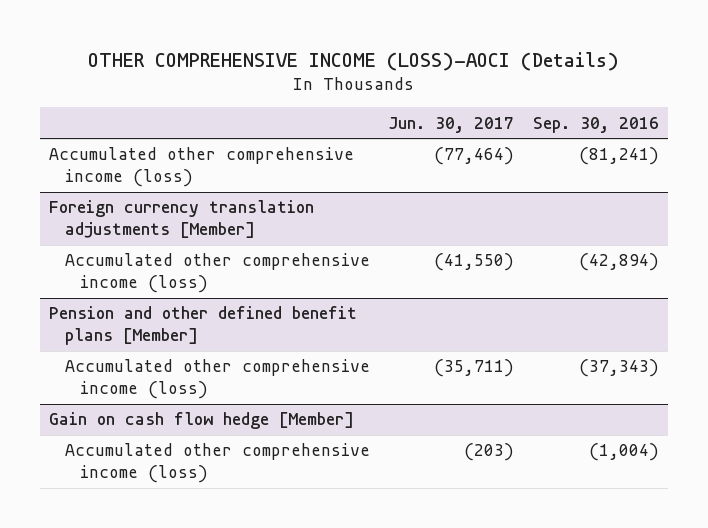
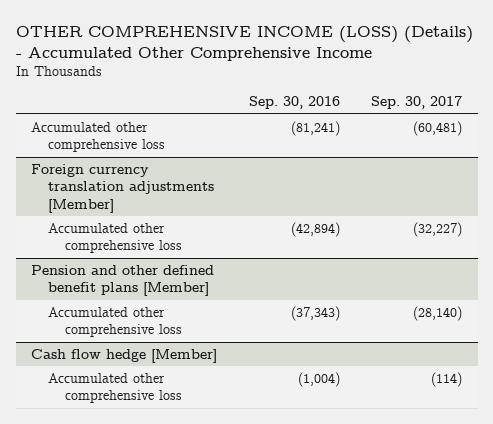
[88,51,620,71] OTHER COMPREHENSIVE INCOME (LOSS)-AOCI (Details) -> [15,25,473,61] OTHER COMPREHENSIVE INCOME (LOSS) (Details) - Accumulated Other Comprehensive Income
[388,116,515,133] Jun. 30, 2017 -> none
none -> [371,96,463,110] Sep. 30, 2017
[49,147,355,188] Accumulated other comprehensive income (loss) -> [31,121,166,153] Accumulated other comprehensive loss
[64,253,370,294] Accumulated other comprehensive income (loss) -> [48,222,183,254] Accumulated other comprehensive loss
[64,359,370,400] Accumulated other comprehensive income (loss) -> [48,306,183,338] Accumulated other comprehensive loss
[49,412,355,430] Gain on cash flow hedge [Member] -> [31,348,218,363] Cash flow hedge [Member]
[64,443,370,484] Accumulated other comprehensive income (loss) -> [48,372,183,404] Accumulated other comprehensive loss

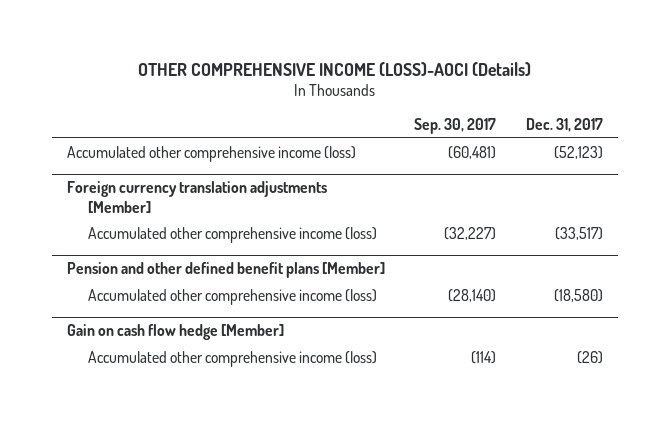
[15,25,473,61] OTHER COMPREHENSIVE INCOME (LOSS) (Details) - Accumulated Other Comprehensive Income -> [137,61,531,76] OTHER COMPREHENSIVE INCOME (LOSS)-AOCI (Details)
[248,96,340,110] Sep. 30, 2016 -> none
none -> [526,118,604,133] Dec. 31, 2017
[31,121,166,153] Accumulated other comprehensive loss -> [66,145,356,162] Accumulated other comprehensive income (loss)
[48,222,183,254] Accumulated other comprehensive loss -> [88,226,378,243] Accumulated other comprehensive income (loss)
[48,306,183,338] Accumulated other comprehensive loss -> [88,288,378,305] Accumulated other comprehensive income (loss)
[31,348,218,363] Cash flow hedge [Member] -> [66,324,284,341] Gain on cash flow hedge [Member]
[48,372,183,404] Accumulated other comprehensive loss -> [88,350,378,367] Accumulated other comprehensive income (loss)

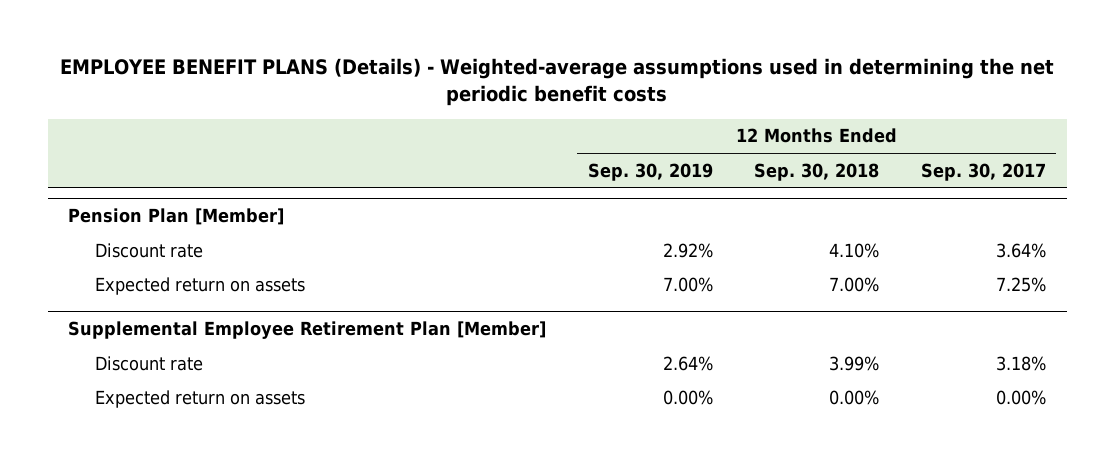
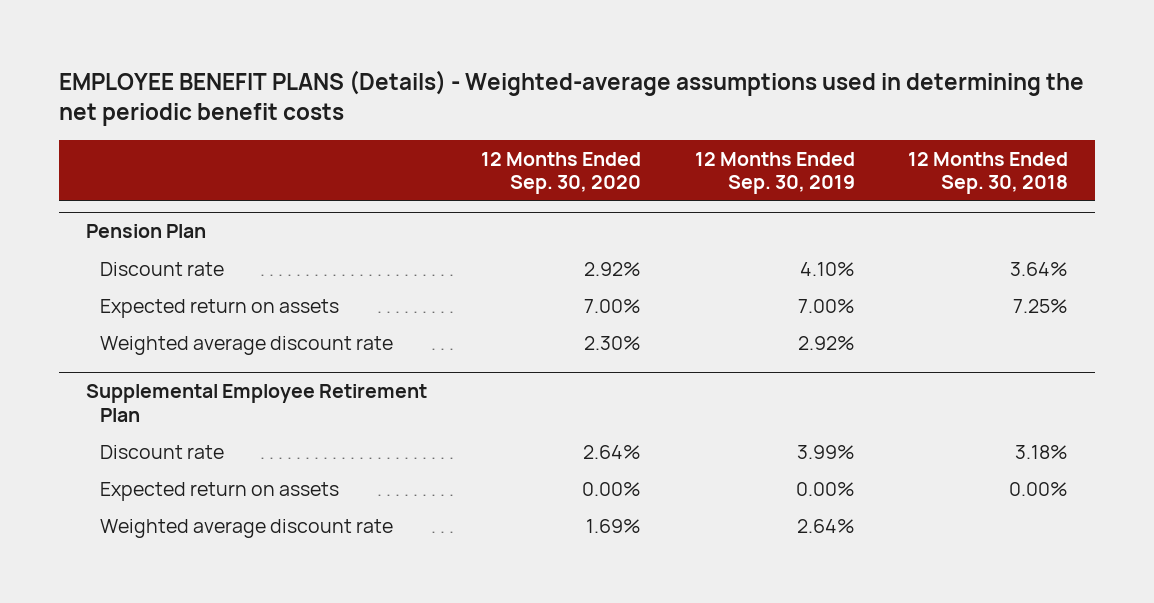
[920,162,1046,181] Sep. 30, 2017 -> none
none -> [480,151,641,195] 12 Months Ended Sep. 30, 2020
[68,208,285,226] Pension Plan [Member] -> [85,224,206,239] Pension Plan
[662,242,713,258] 2.92% -> [799,261,855,276] 4.10%
[829,242,880,258] 4.10% -> [1010,261,1069,276] 3.64%
[829,276,880,292] 7.00% -> [1013,298,1069,313] 7.25%
none -> [100,335,394,355] Weighted average discount rate
[68,321,547,340] Supplemental Employee Retirement Plan [Member] -> [85,384,427,422] Supplemental Employee Retirement Plan
[662,355,713,371] 2.64% -> [796,444,855,459] 3.99%
[829,355,880,371] 3.99% -> [1015,444,1069,459] 3.18%
none -> [100,518,394,538] Weighted average discount rate

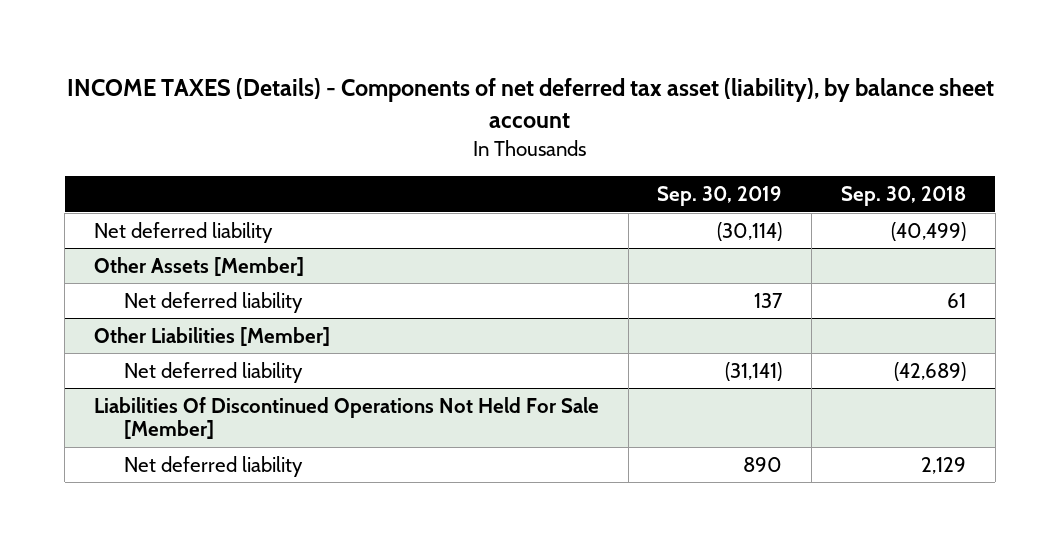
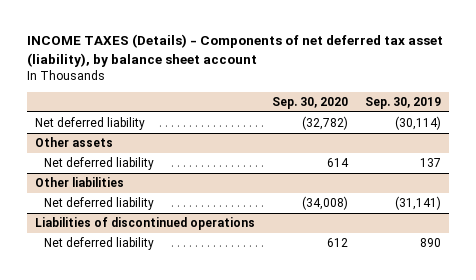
[841,186,967,207] Sep. 30, 2018 -> none
none -> [271,96,348,109] Sep. 30, 2020
[93,256,304,276] Other Assets [Member] -> [35,137,114,148] Other assets
[93,326,330,346] Other Liabilities [Member] -> [35,177,125,188] Other liabilities
[93,396,599,440] Liabilities Of Discontinued Operations Not Held For Sale [Member] -> [35,217,256,231] Liabilities of discontinued operations

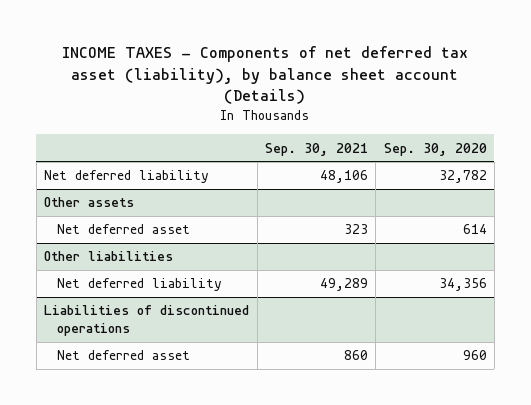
[26,34,443,67] INCOME TAXES (Details) - Components of net deferred tax asset (liability), by balance sheet account -> [62,46,469,105] INCOME TAXES - Components of net deferred tax asset (liability), by balance sheet account (Details)
[364,96,441,109] Sep. 30, 2019 -> none
none -> [264,142,368,156] Sep. 30, 2021
[301,116,348,131] (32,782) -> [438,170,487,184] 32,782
[44,157,155,171] Net deferred liability -> [56,224,190,235] Net deferred asset
[301,196,348,211] (34,008) -> [438,278,487,292] 34,356
[44,237,155,251] Net deferred liability -> [56,350,190,361] Net deferred asset
[326,238,348,248] 612 -> [462,350,487,361] 960

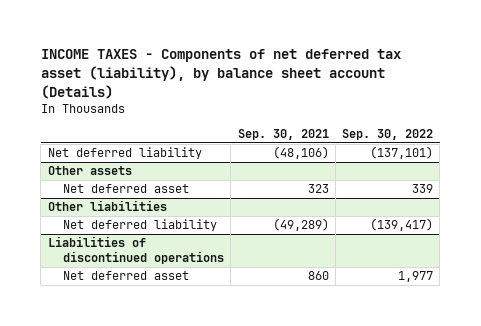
[383,142,487,156] Sep. 30, 2020 -> none
none -> [342,129,434,141] Sep. 30, 2022
[319,170,368,184] 48,106 -> [272,146,329,160] (48,106)
[319,278,368,292] 49,289 -> [272,218,329,232] (49,289)

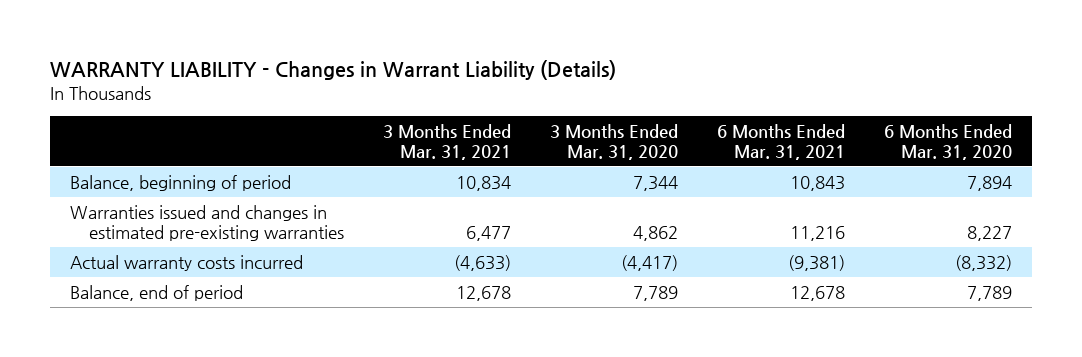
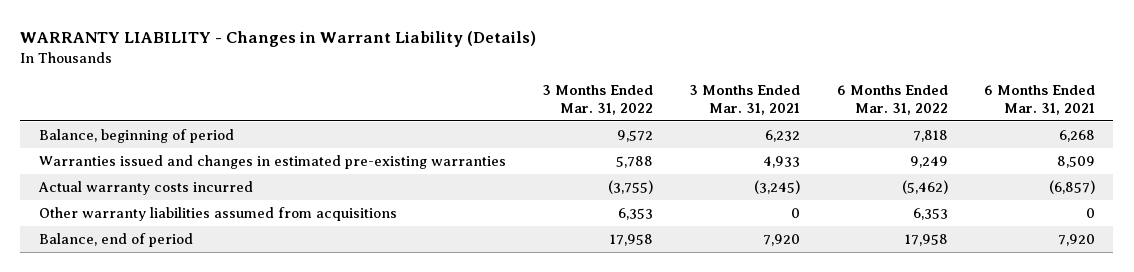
[550,123,679,160] 3 Months Ended Mar. 31, 2020 -> none
[884,123,1013,160] 6 Months Ended Mar. 31, 2020 -> none
none -> [541,85,653,115] 3 Months Ended Mar. 31, 2022
none -> [836,85,948,115] 6 Months Ended Mar. 31, 2022
[456,176,512,192] 10,834 -> [765,129,801,142] 6,232
[790,176,846,192] 10,843 -> [1058,129,1095,142] 6,268
[466,225,512,241] 6,477 -> [763,155,801,168] 4,933
[790,225,846,241] 11,216 -> [1056,155,1095,168] 8,509
[454,255,512,272] (4,633) -> [754,179,801,194] (3,245)
[788,255,846,272] (9,381) -> [1048,179,1095,194] (6,857)
none -> [38,206,397,221] Other warranty liabilities assumed from acquisitions
[456,286,512,302] 12,678 -> [763,233,801,246] 7,920
[790,286,846,302] 12,678 -> [1057,233,1095,246] 7,920

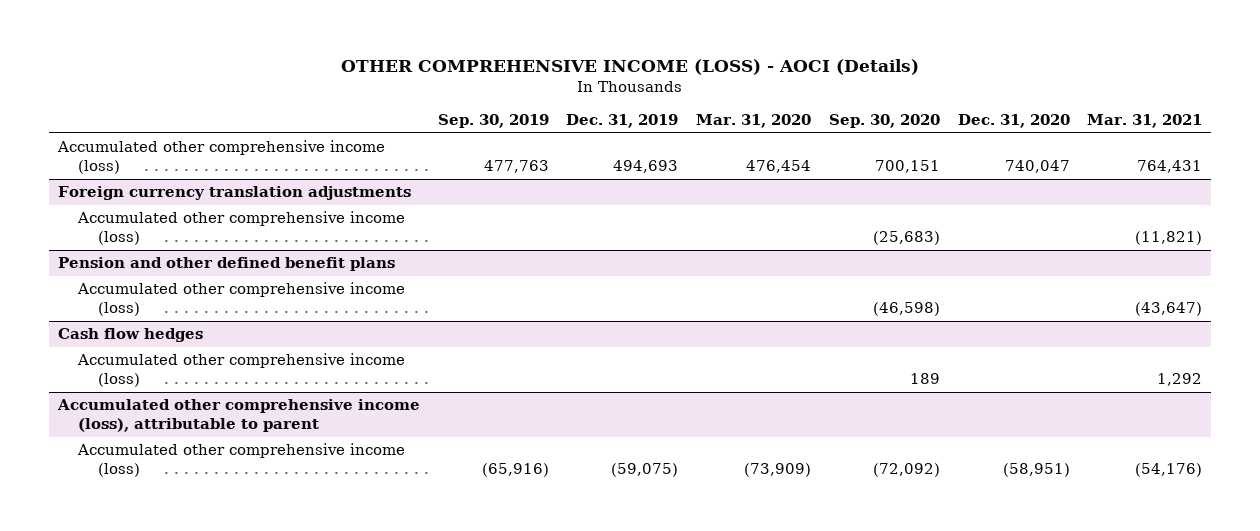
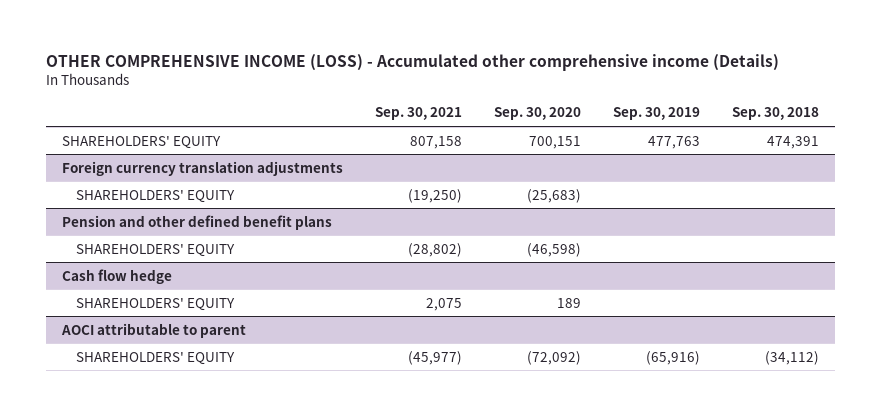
[341,58,920,75] OTHER COMPREHENSIVE INCOME (LOSS) - AOCI (Details) -> [45,53,779,71] OTHER COMPREHENSIVE INCOME (LOSS) - Accumulated other comprehensive income (Details)
[566,113,679,128] Dec. 31, 2019 -> none
[696,113,812,128] Mar. 31, 2020 -> none
[957,113,1070,128] Dec. 31, 2020 -> none
[1087,113,1203,128] Mar. 31, 2021 -> none
none -> [374,107,462,121] Sep. 30, 2021
none -> [731,107,819,121] Sep. 30, 2018
[56,140,385,175] Accumulated other comprehensive income (loss) -> [61,135,221,149] SHAREHOLDERS' EQUITY
[77,211,406,246] Accumulated other comprehensive income (loss) -> [75,189,235,203] SHAREHOLDERS' EQUITY
[77,282,406,317] Accumulated other comprehensive income (loss) -> [75,243,235,257] SHAREHOLDERS' EQUITY
[57,328,203,343] Cash flow hedges -> [61,268,172,284] Cash flow hedge
[77,353,406,388] Accumulated other comprehensive income (loss) -> [75,297,235,311] SHAREHOLDERS' EQUITY
[56,399,420,433] Accumulated other comprehensive income (loss), attributable to parent -> [60,322,246,338] AOCI attributable to parent
[77,443,406,478] Accumulated other comprehensive income (loss) -> [75,351,235,365] SHAREHOLDERS' EQUITY

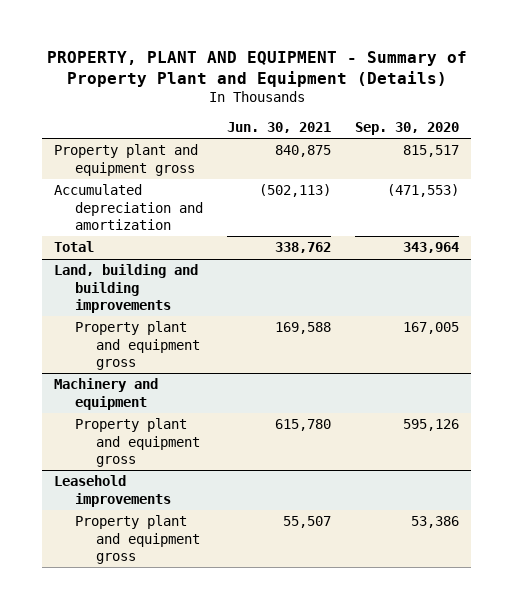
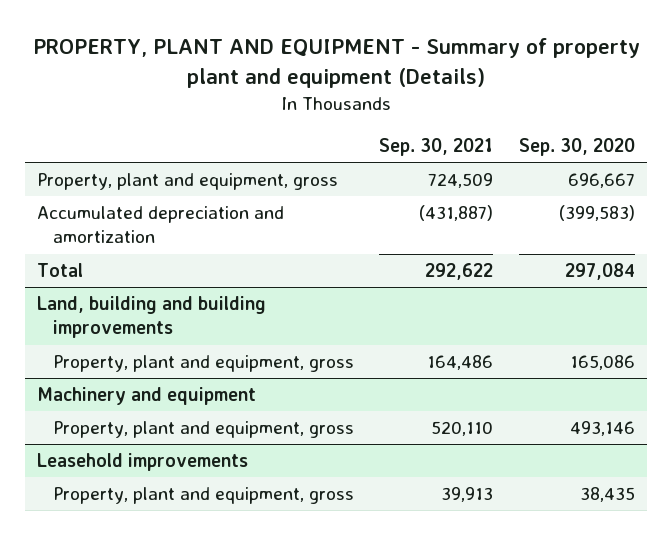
[46,51,467,88] PROPERTY, PLANT AND EQUIPMENT - Summary of Property Plant and Equipment (Details) -> [32,38,640,88] PROPERTY, PLANT AND EQUIPMENT - Summary of property plant and equipment (Details)
[227,121,332,133] Jun. 30, 2021 -> none
none -> [379,137,494,156] Sep. 30, 2021
[54,144,199,176] Property plant and equipment gross -> [37,173,339,191] Property, plant and equipment, gross
[403,145,460,158] 815,517 -> [567,173,635,189] 696,667
[387,184,460,198] (471,553) -> [558,205,635,222] (399,583)
[403,242,460,254] 343,964 -> [564,263,635,281] 297,084
[75,321,201,370] Property plant and equipment gross -> [52,355,354,373] Property, plant and equipment, gross
[403,322,460,335] 167,005 -> [569,355,635,371] 165,086
[75,418,201,467] Property plant and equipment gross -> [52,421,354,439] Property, plant and equipment, gross
[403,419,460,432] 595,126 -> [569,421,635,437] 493,146
[75,515,201,564] Property plant and equipment gross -> [52,487,354,505] Property, plant and equipment, gross
[411,516,460,529] 53,386 -> [579,487,635,503] 38,435

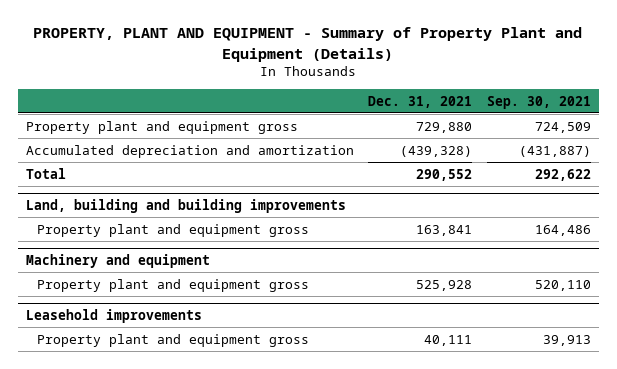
[32,38,640,88] PROPERTY, PLANT AND EQUIPMENT - Summary of property plant and equipment (Details) -> [33,27,583,62] PROPERTY, PLANT AND EQUIPMENT - Summary of Property Plant and Equipment (Details)
[518,137,635,156] Sep. 30, 2020 -> none
none -> [368,95,473,108] Dec. 31, 2021
[37,173,339,191] Property, plant and equipment, gross -> [25,120,298,134] Property plant and equipment gross
[52,355,354,373] Property, plant and equipment, gross -> [36,223,309,237] Property plant and equipment gross
[52,421,354,439] Property, plant and equipment, gross -> [36,278,309,292] Property plant and equipment gross
[52,487,354,505] Property, plant and equipment, gross -> [36,333,309,347] Property plant and equipment gross

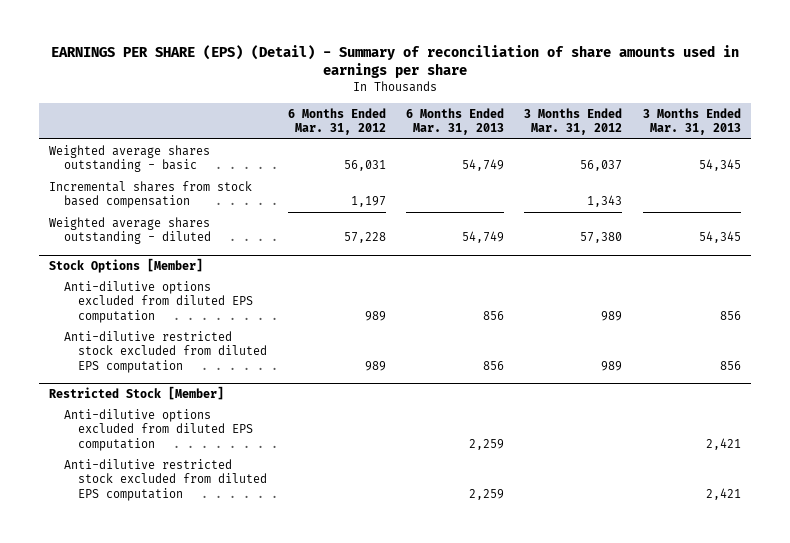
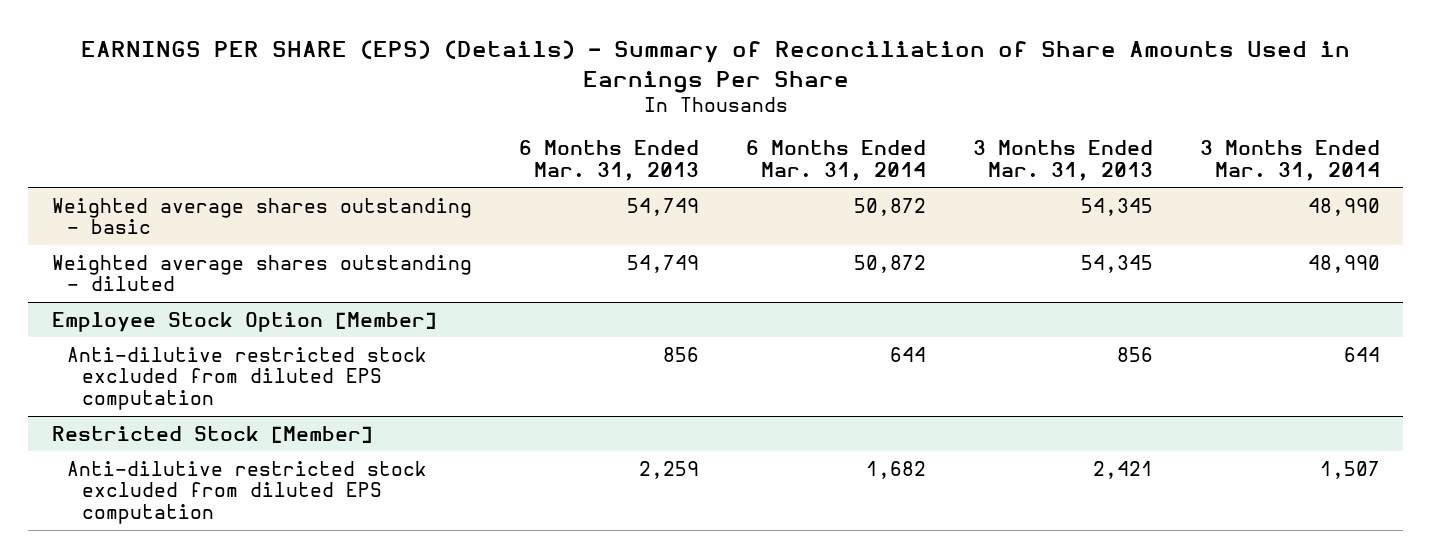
[50,45,739,79] EARNINGS PER SHARE (EPS) (Detail) - Summary of reconciliation of share amounts used in earnings per share -> [80,40,1350,93] EARNINGS PER SHARE (EPS) (Details) - Summary of Reconciliation of Share Amounts Used in Earnings Per Share
[287,107,386,136] 6 Months Ended Mar. 31, 2012 -> none
[524,107,623,136] 3 Months Ended Mar. 31, 2012 -> none
none -> [745,140,926,182] 6 Months Ended Mar. 31, 2014
none -> [1199,140,1380,182] 3 Months Ended Mar. 31, 2014
[49,180,253,209] Incremental shares from stock based compensation -> none
[63,280,254,323] Anti-dilutive options excluded from diluted EPS computation -> none
[49,257,204,273] Stock Options [Member] -> [51,311,437,332] Employee Stock Option [Member]
[63,408,254,451] Anti-dilutive options excluded from diluted EPS computation -> none

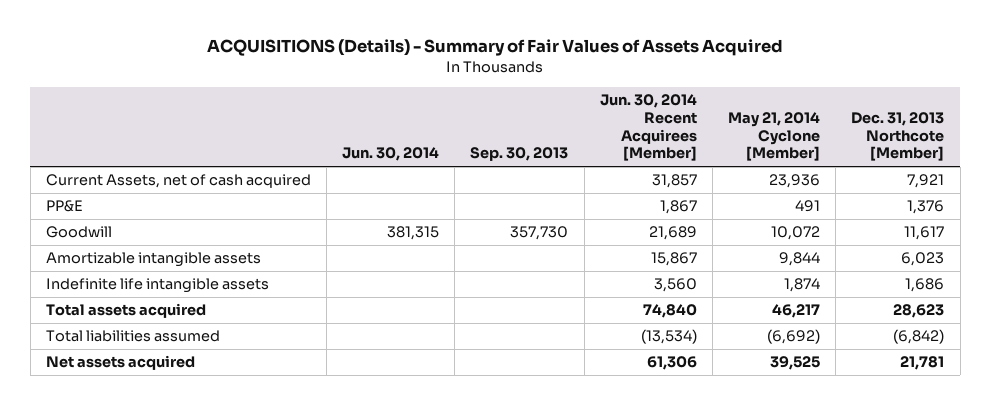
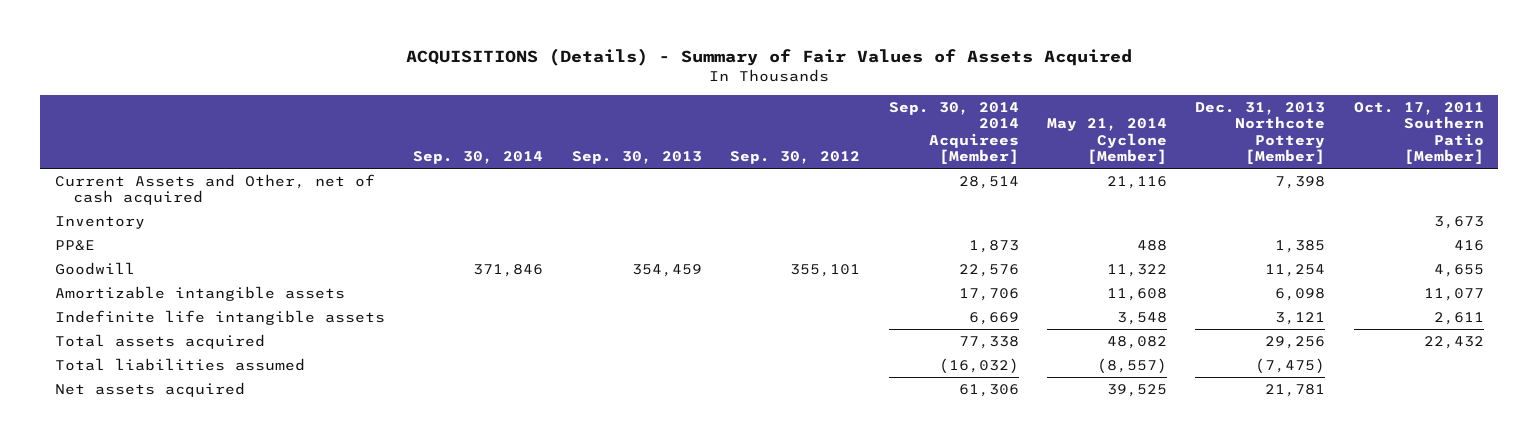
[342,147,440,162] Jun. 30, 2014 -> none
[599,93,697,162] Jun. 30, 2014 Recent Acquirees [Member] -> none
[851,111,945,162] Dec. 31, 2013 Northcote [Member] -> none
none -> [413,151,544,165] Sep. 30, 2014
none -> [730,151,861,165] Sep. 30, 2012
none -> [888,102,1019,165] Sep. 30, 2014 2014 Acquirees [Member]
none -> [1195,102,1326,165] Dec. 31, 2013 Northcote Pottery [Member]
none -> [1353,102,1484,165] Oct. 17, 2011 Southern Patio [Member]
[45,174,311,189] Current Assets, net of cash acquired -> [54,173,375,206] Current Assets and Other, net of cash acquired
[769,174,821,189] 23,936 -> [1107,175,1168,189] 21,116
none -> [54,215,145,229] Inventory
[795,200,821,213] 491 -> [1137,239,1168,251] 488
[510,226,569,241] 357,730 -> [631,263,702,277] 354,459
[771,226,821,241] 10,072 -> [1107,263,1168,277] 11,322
[779,252,821,267] 9,844 -> [1107,287,1168,301] 11,608
[784,278,821,293] 1,874 -> [1117,311,1168,325] 3,548
[772,304,821,319] 46,217 -> [1107,335,1168,349] 48,082
[767,329,821,345] (6,692) -> [1097,357,1168,374] (8,557)

